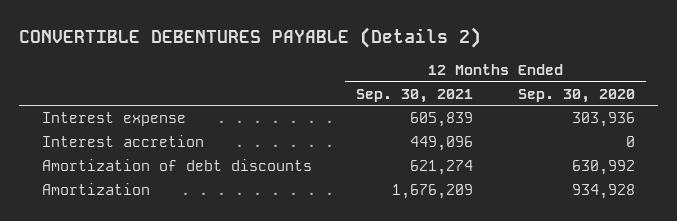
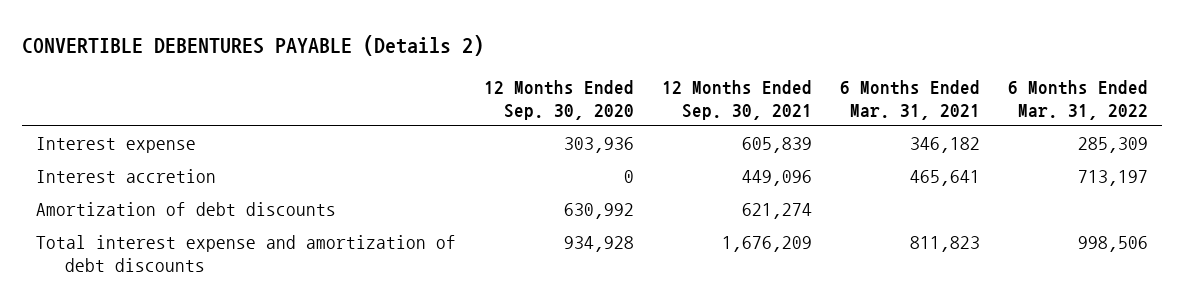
none -> [840,79,981,120] 6 Months Ended Mar. 31, 2021
none -> [1007,79,1148,120] 6 Months Ended Mar. 31, 2022
[41,183,150,196] Amortization -> [36,235,457,273] Total interest expense and amortization of debt discounts

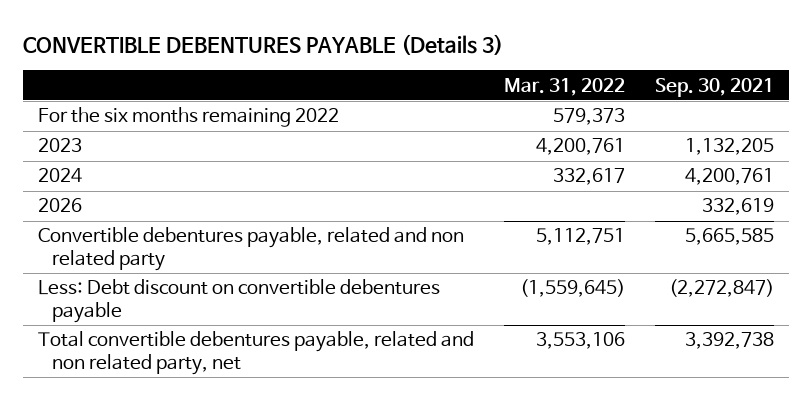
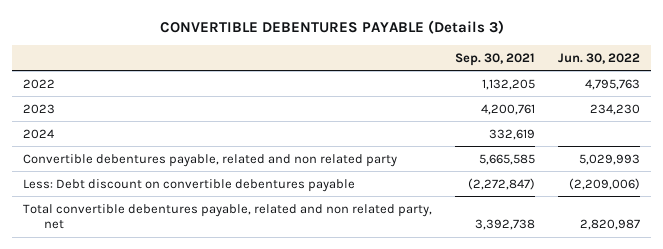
[503,77,625,96] Mar. 31, 2022 -> none
none -> [558,52,641,64] Jun. 30, 2022
[37,107,339,128] For the six months remaining 2022 -> none
[37,198,82,213] 2026 -> none
none -> [23,78,56,89] 2022
[684,138,774,156] 1,132,205 -> [481,103,536,115] 4,200,761
[684,168,774,186] 4,200,761 -> [489,128,536,140] 332,619

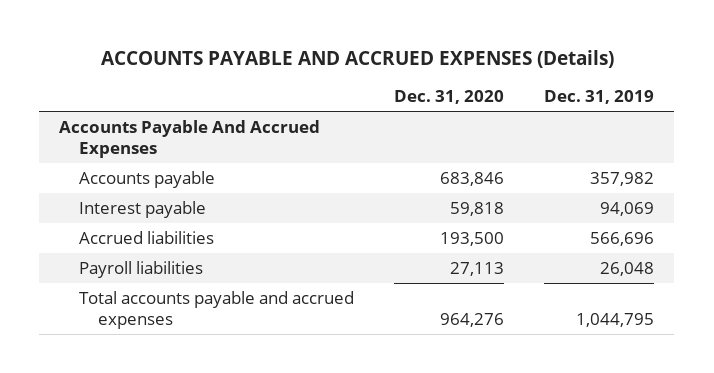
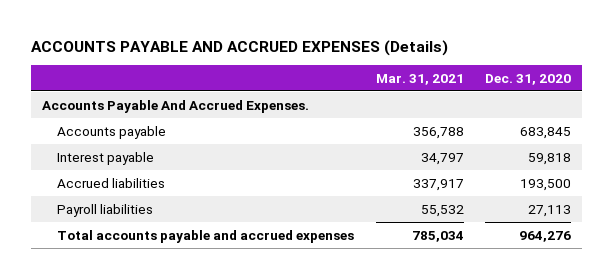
[544,89,655,104] Dec. 31, 2019 -> none
none -> [375,73,464,85] Mar. 31, 2021
[59,119,321,158] Accounts Payable And Accrued Expenses -> [41,99,309,113] Accounts Payable And Accrued Expenses.
[439,171,504,186] 683,846 -> [520,126,572,139] 683,845

